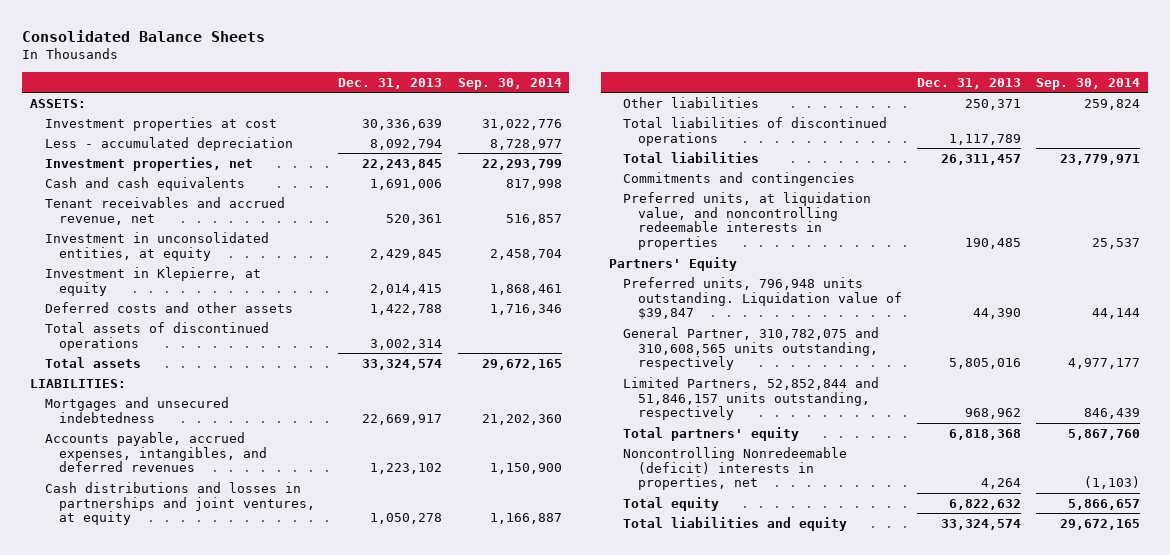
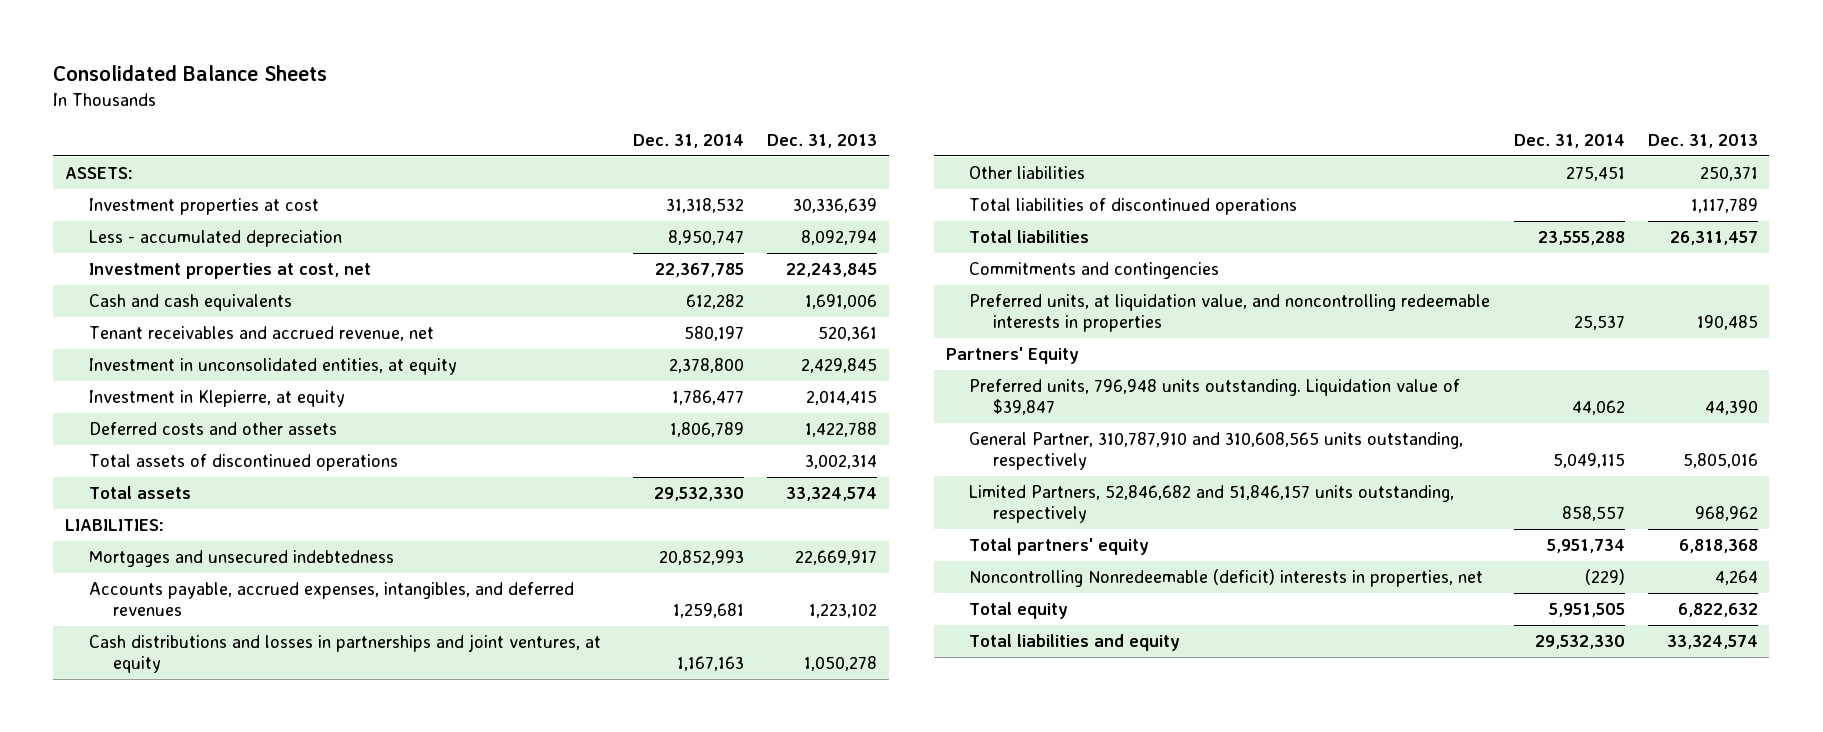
[457,77,562,90] Sep. 30, 2014 -> none
none -> [632,134,744,149] Dec. 31, 2014
[44,156,253,171] Investment properties, net -> [88,263,371,280] Investment properties at cost, net
[623,326,880,371] General Partner, 310,782,075 and 310,608,565 units outstanding, respectively -> [969,432,1464,471] General Partner, 310,787,910 and 310,608,565 units outstanding, respectively
[623,376,880,421] Limited Partners, 52,852,844 and 51,846,157 units outstanding, respectively -> [969,485,1455,524] Limited Partners, 52,846,682 and 51,846,157 units outstanding, respectively

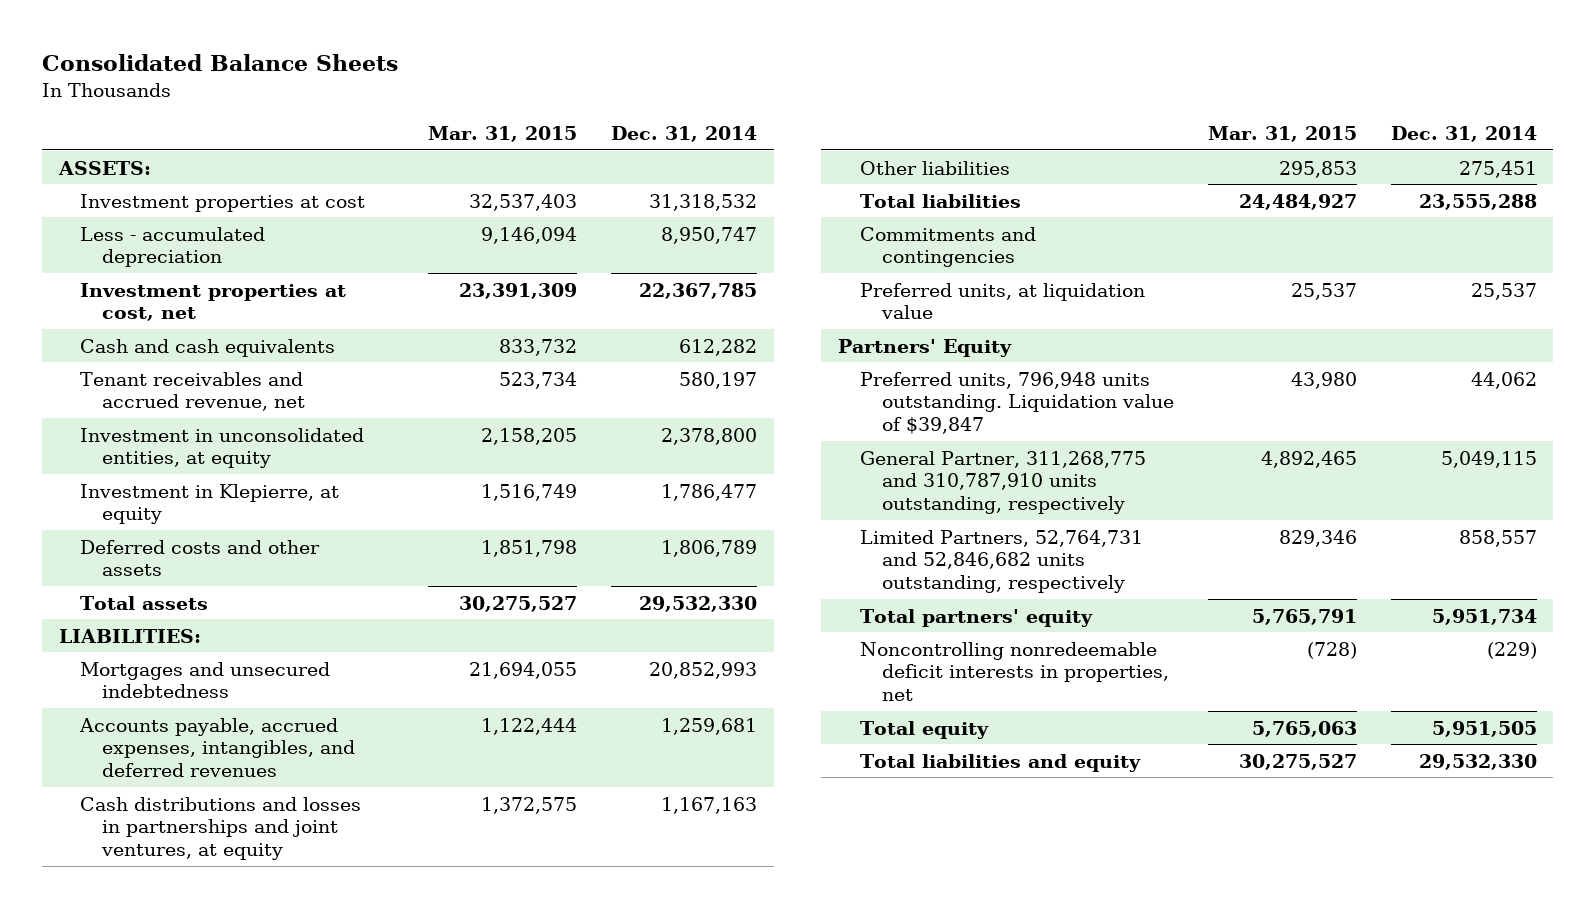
[767,134,878,149] Dec. 31, 2013 -> none
none -> [428,125,578,142] Mar. 31, 2015
[88,454,398,472] Total assets of discontinued operations -> none
[969,198,1298,216] Total liabilities of discontinued operations -> none
[969,294,1491,333] Preferred units, at liquidation value, and noncontrolling redeemable interests in properties -> [860,282,1146,320] Preferred units, at liquidation value
[969,432,1464,471] General Partner, 310,787,910 and 310,608,565 units outstanding, respectively -> [860,450,1147,515] General Partner, 311,268,775 and 310,787,910 units outstanding, respectively
[969,485,1455,524] Limited Partners, 52,846,682 and 51,846,157 units outstanding, respectively -> [860,529,1144,594] Limited Partners, 52,764,731 and 52,846,682 units outstanding, respectively
[969,569,1484,588] Noncontrolling Nonredeemable (deficit) interests in properties, net -> [860,641,1169,702] Noncontrolling nonredeemable deficit interests in properties, net

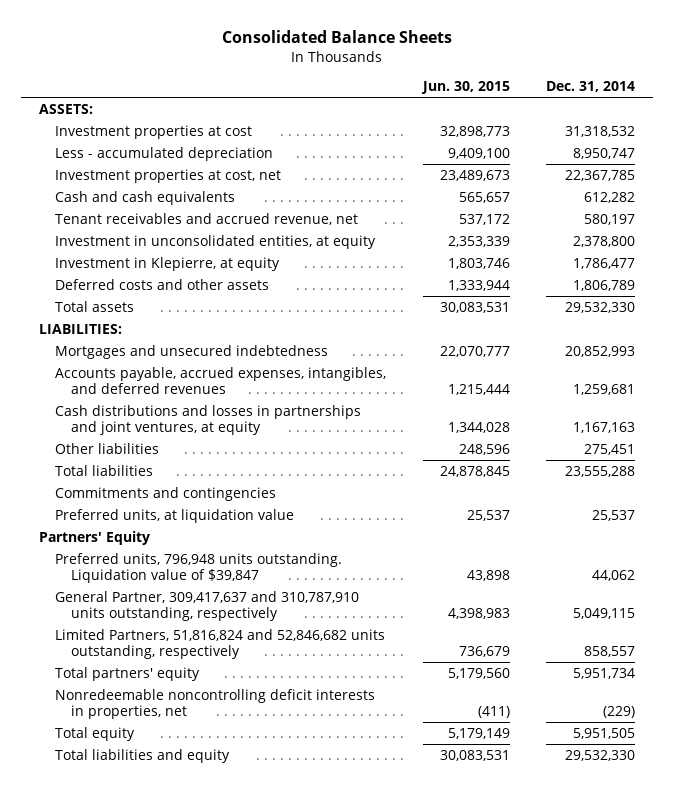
[428,125,578,142] Mar. 31, 2015 -> none
none -> [420,81,510,95] Jun. 30, 2015
[860,450,1147,515] General Partner, 311,268,775 and 310,787,910 units outstanding, respectively -> [55,590,360,622] General Partner, 309,417,637 and 310,787,910 units outstanding, respectively
[860,529,1144,594] Limited Partners, 52,764,731 and 52,846,682 units outstanding, respectively -> [55,628,386,660] Limited Partners, 51,816,824 and 52,846,682 units outstanding, respectively
[860,641,1169,702] Noncontrolling nonredeemable deficit interests in properties, net -> [55,688,376,720] Nonredeemable noncontrolling deficit interests in properties, net

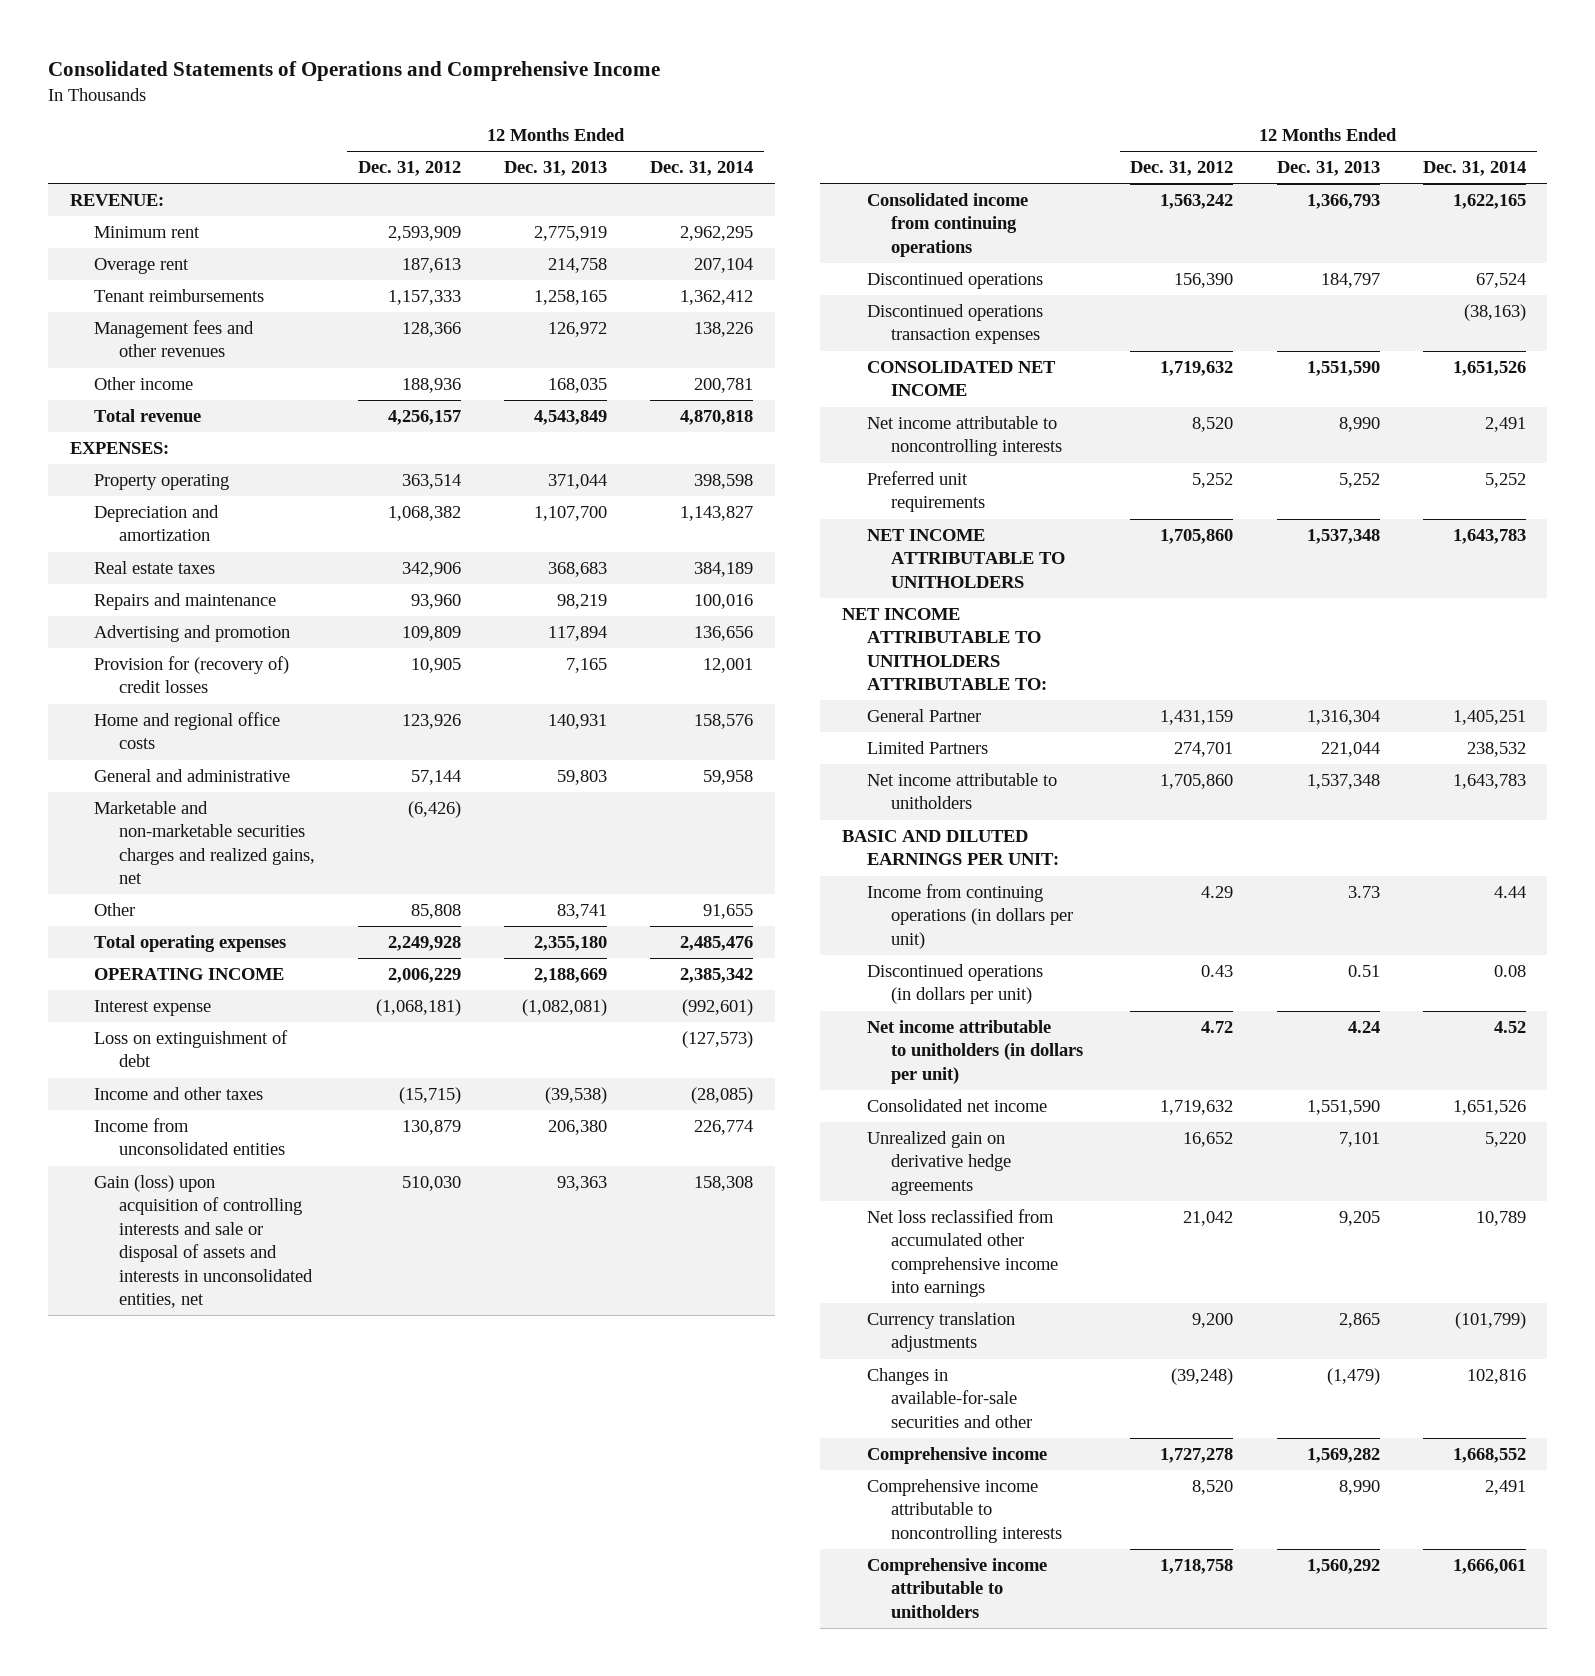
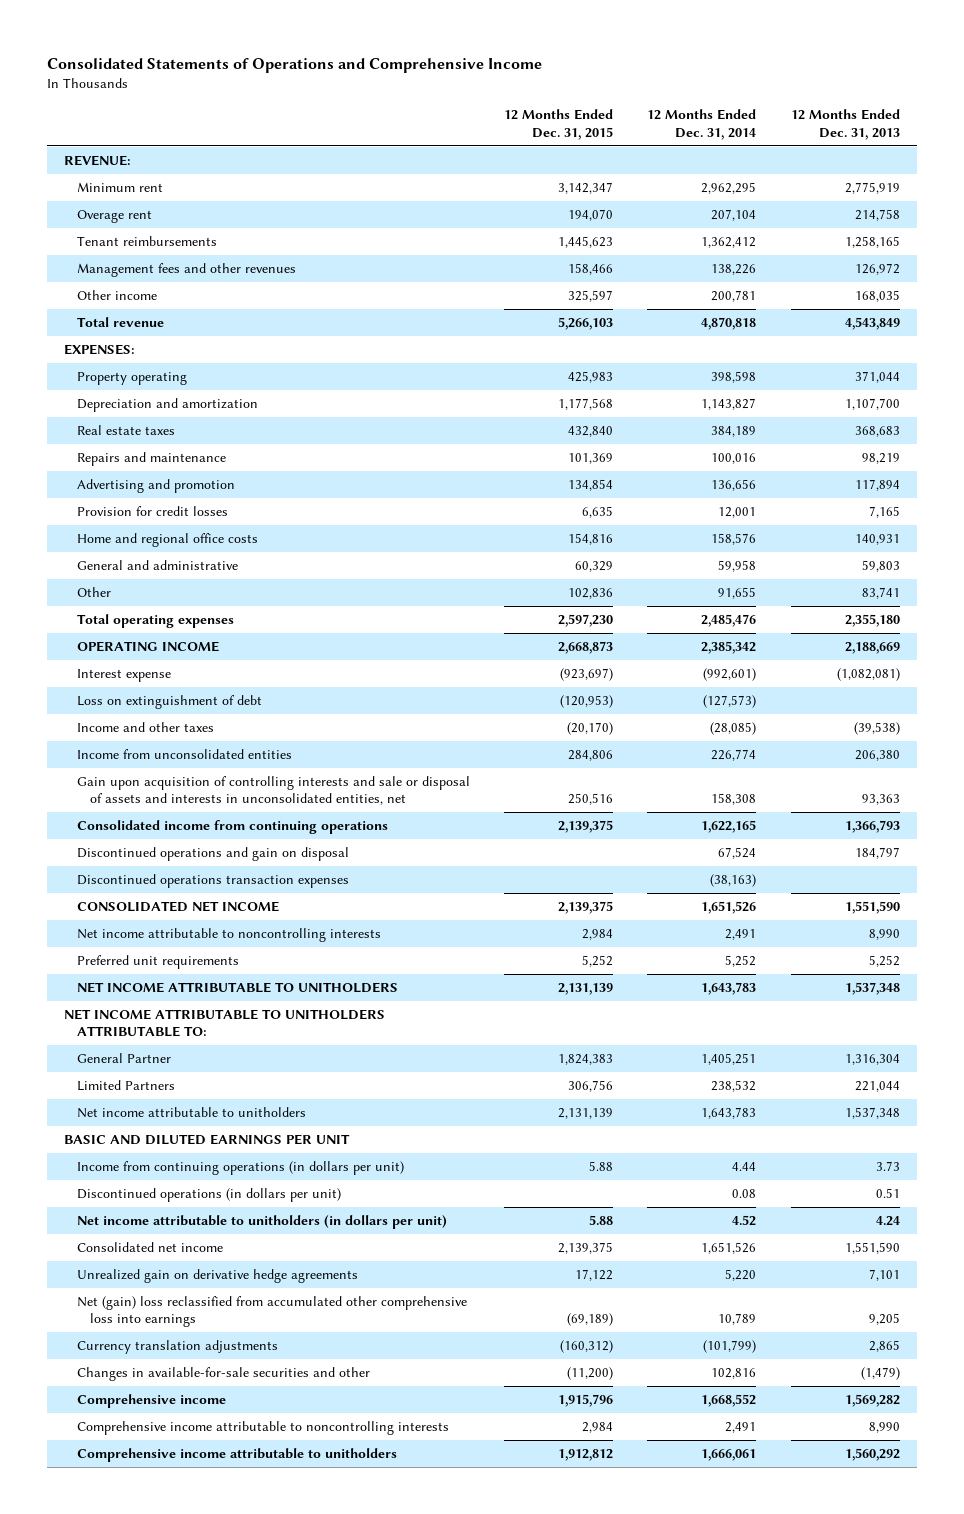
[357,161,461,177] Dec. 31, 2012 -> none
none -> [504,109,614,140] 12 Months Ended Dec. 31, 2015
[94,656,290,694] Provision for (recovery of) credit losses -> [77,505,229,516] Provision for credit losses
[94,801,315,885] Marketable and non-marketable securities charges and realized gains, net -> none
[94,1175,313,1309] Gain (loss) upon acquisition of controlling interests and sale or disposal of assets and interests in unconsolidated entities, net -> [77,775,471,806] Gain upon acquisition of controlling interests and sale or disposal of assets and interests in unconsolidated entities, net
[866,272,1043,290] Discontinued operations -> [77,846,350,861] Discontinued operations and gain on disposal
[842,830,1059,866] BASIC AND DILUTED EARNINGS PER UNIT: -> [64,1133,351,1145] BASIC AND DILUTED EARNINGS PER UNIT
[866,1209,1059,1298] Net loss reclassified from accumulated other comprehensive income into earnings -> [77,1295,468,1328] Net (gain) loss reclassified from accumulated other comprehensive loss into earnings

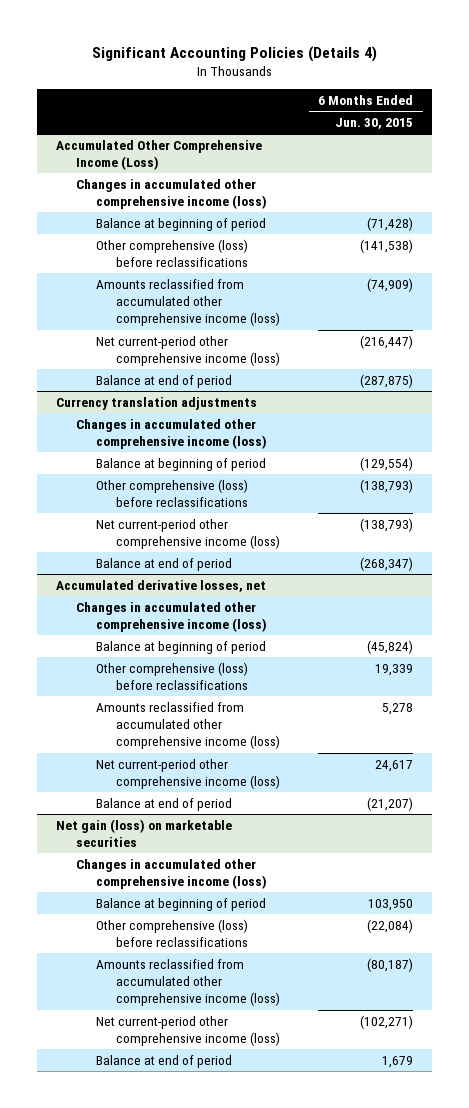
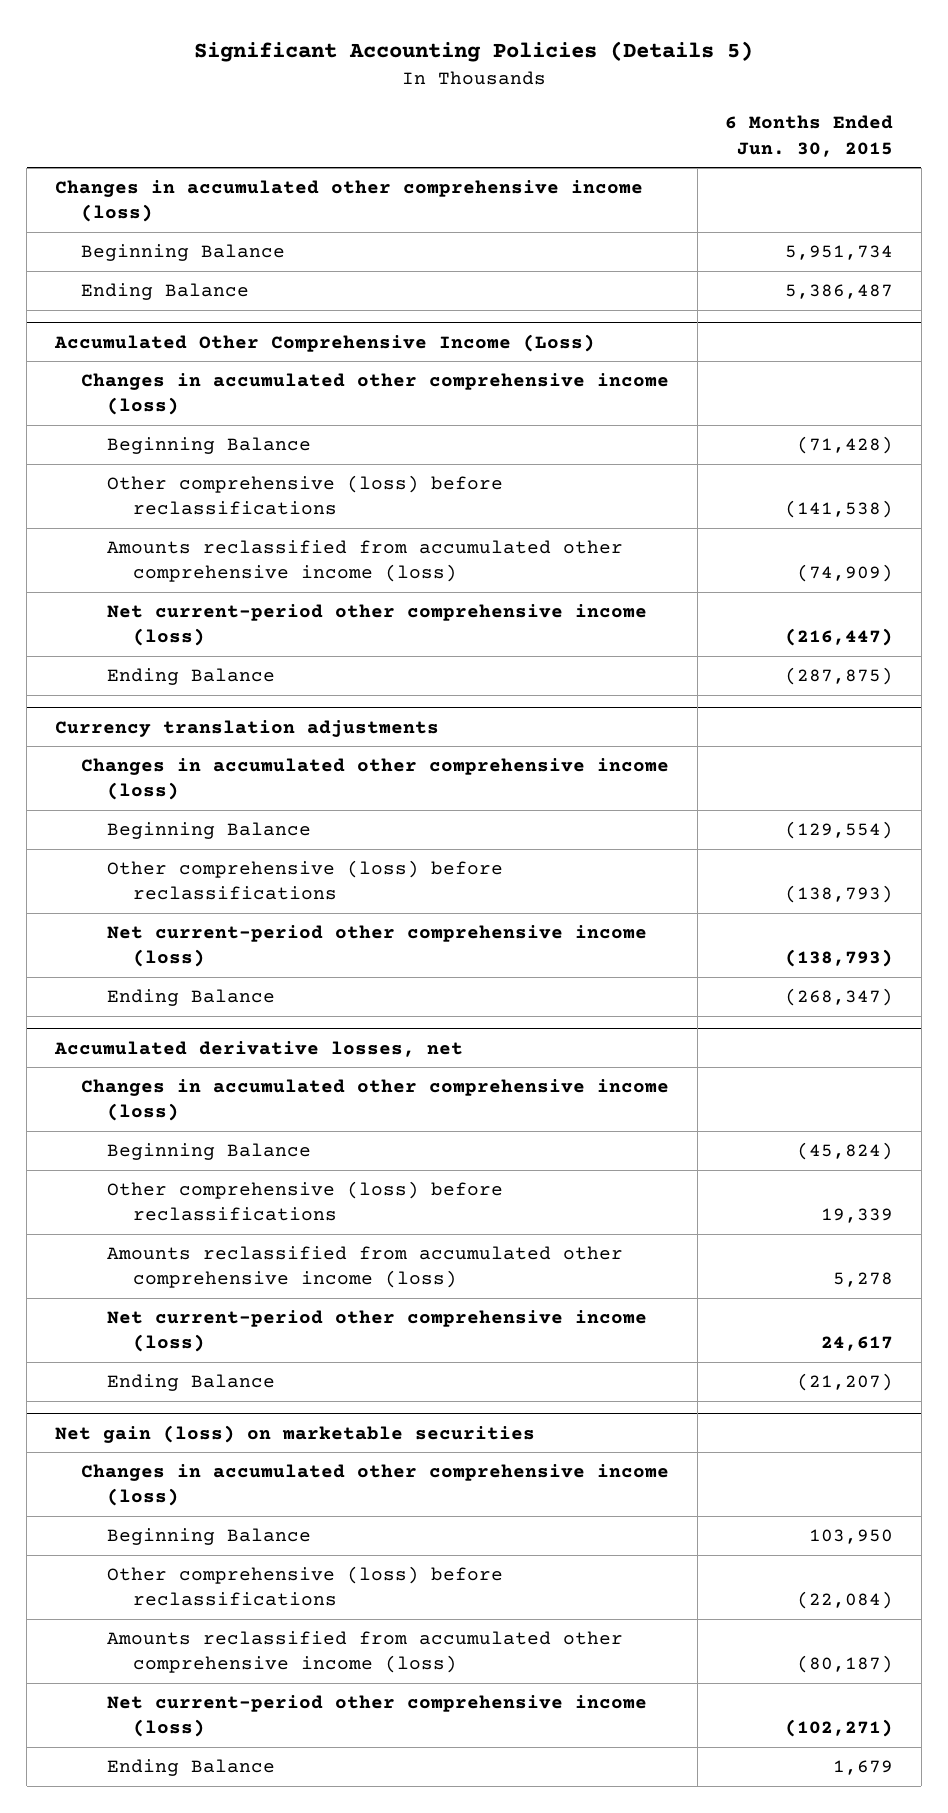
[91,45,377,62] Significant Accounting Policies (Details 4) -> [194,41,754,63] Significant Accounting Policies (Details 5)
none -> [54,180,643,223] Changes in accumulated other comprehensive income (loss)
none -> [81,244,286,262] Beginning Balance
none -> [81,283,250,301] Ending Balance
[96,217,267,231] Balance at beginning of period -> [107,437,312,455] Beginning Balance
[96,374,233,388] Balance at end of period -> [107,668,276,686] Ending Balance
[96,457,267,471] Balance at beginning of period -> [107,822,312,840] Beginning Balance
[96,557,233,571] Balance at end of period -> [107,989,276,1007] Ending Balance
[96,640,267,654] Balance at beginning of period -> [107,1143,312,1161] Beginning Balance
[96,797,233,811] Balance at end of period -> [107,1374,276,1392] Ending Balance
[96,897,267,911] Balance at beginning of period -> [107,1528,312,1546] Beginning Balance
[96,1054,233,1068] Balance at end of period -> [107,1759,276,1777] Ending Balance

